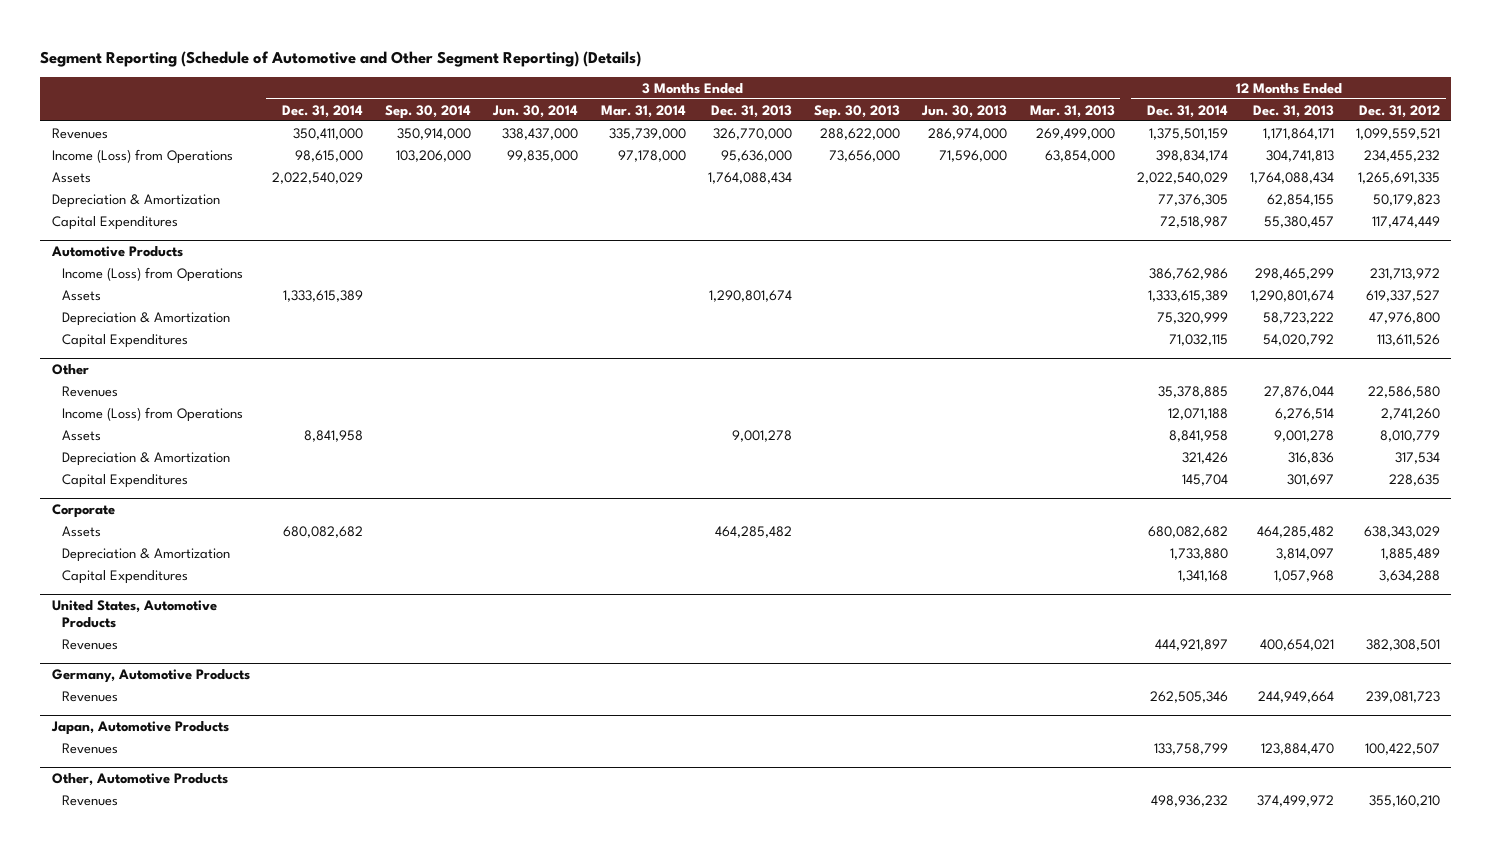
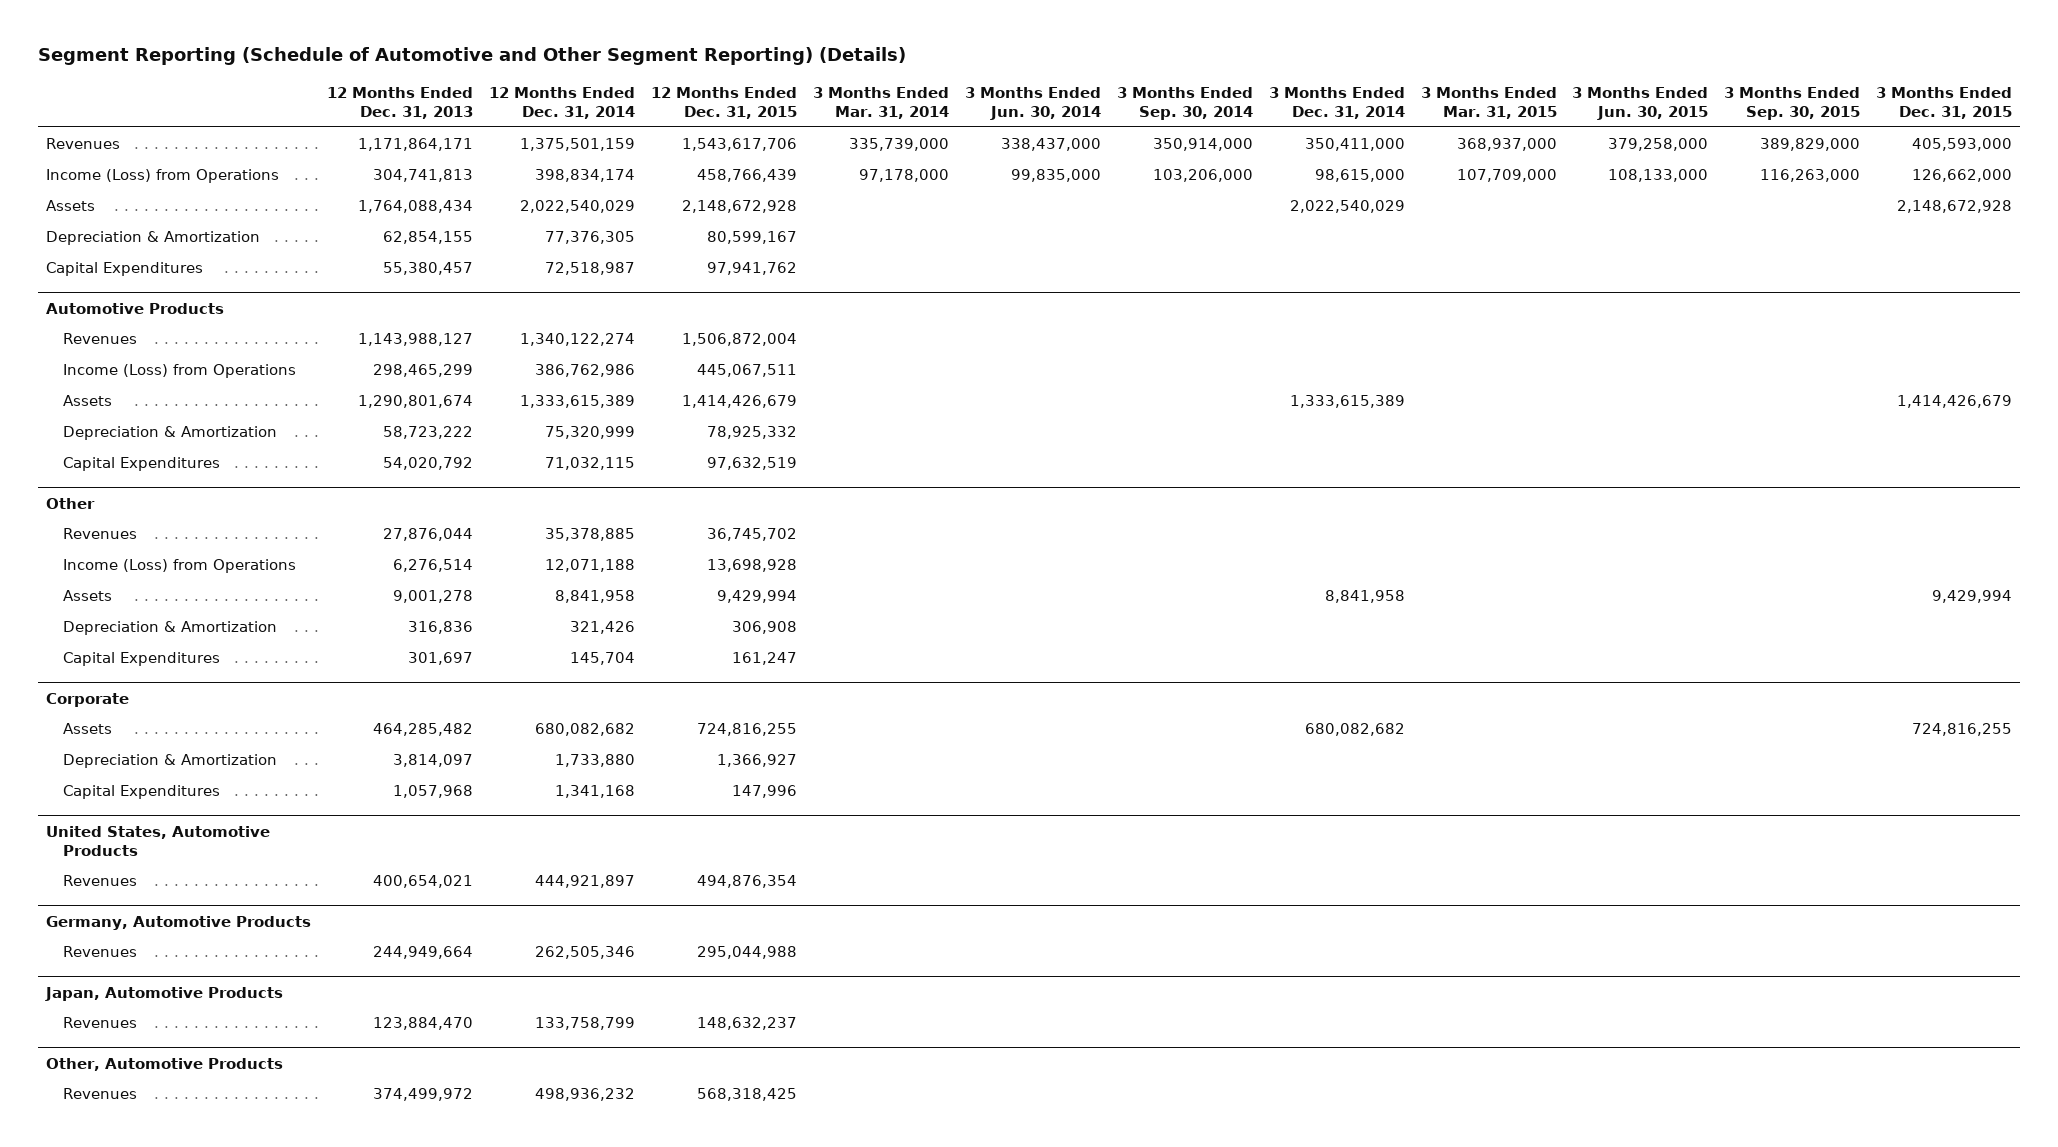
[710,104,792,118] Dec. 31, 2013 -> none
[814,104,901,119] Sep. 30, 2013 -> none
[921,104,1008,118] Jun. 30, 2013 -> none
[1029,104,1115,118] Mar. 31, 2013 -> none
[1359,104,1441,118] Dec. 31, 2012 -> none
none -> [650,86,797,119] 12 Months Ended Dec. 31, 2015
none -> [1420,86,1557,119] 3 Months Ended Mar. 31, 2015
none -> [1572,86,1709,120] 3 Months Ended Jun. 30, 2015
none -> [1724,86,1861,120] 3 Months Ended Sep. 30, 2015
none -> [1876,86,2013,119] 3 Months Ended Dec. 31, 2015
none -> [62,333,137,345] Revenues

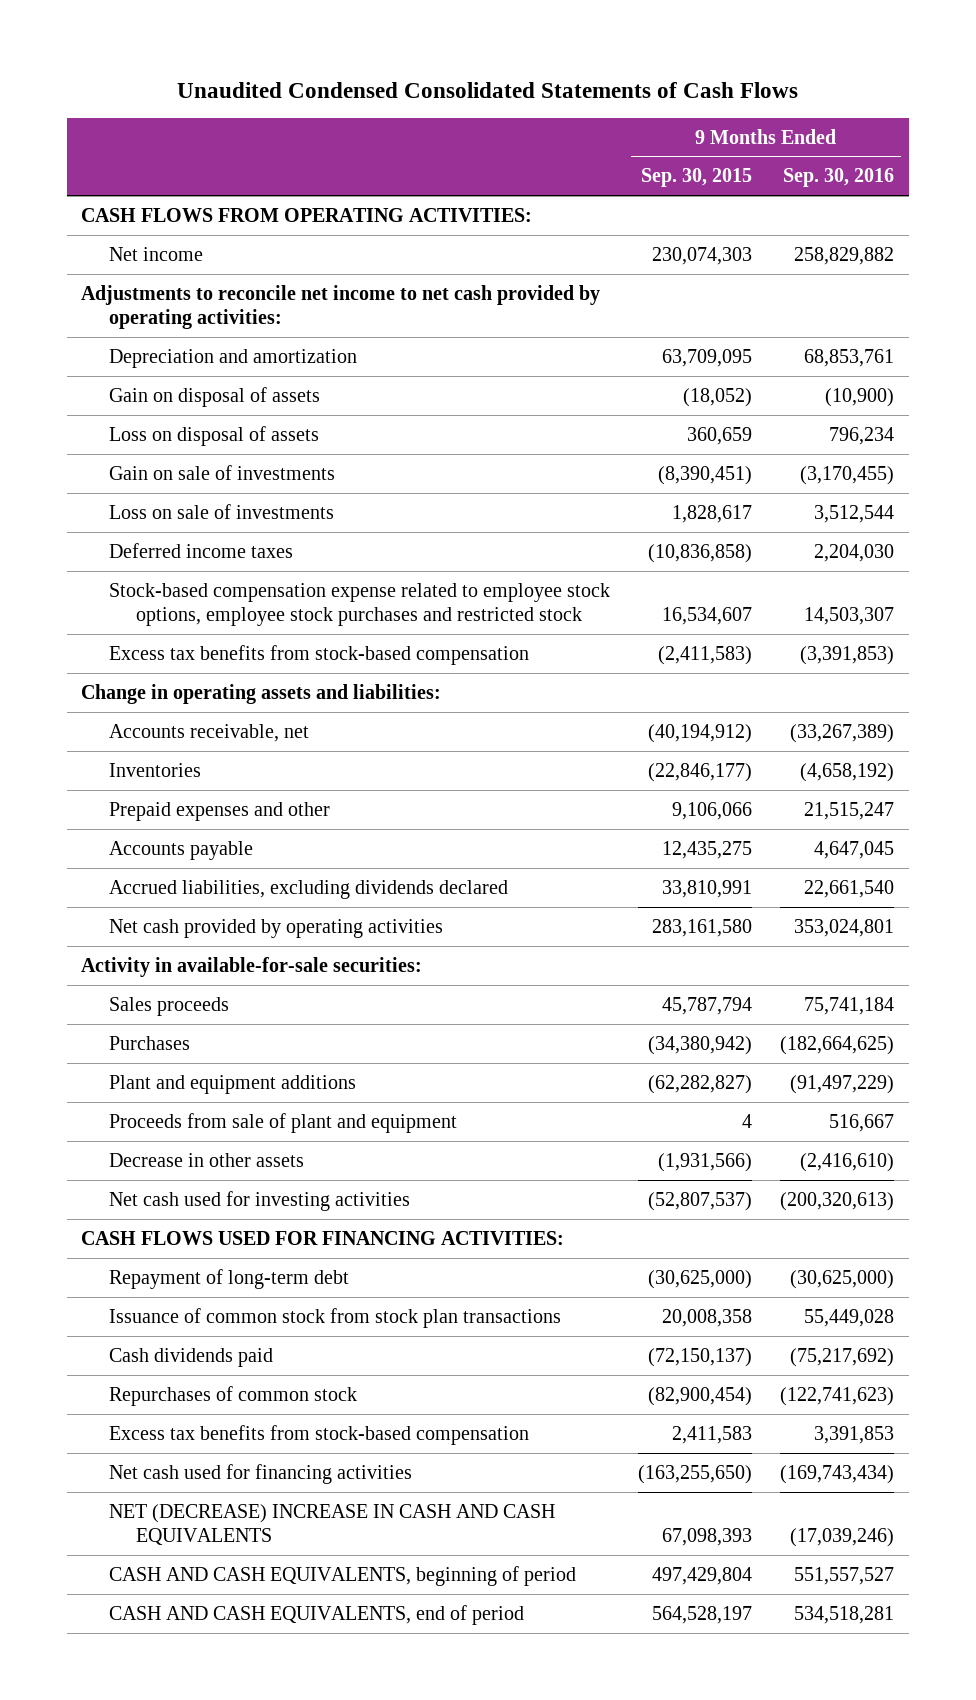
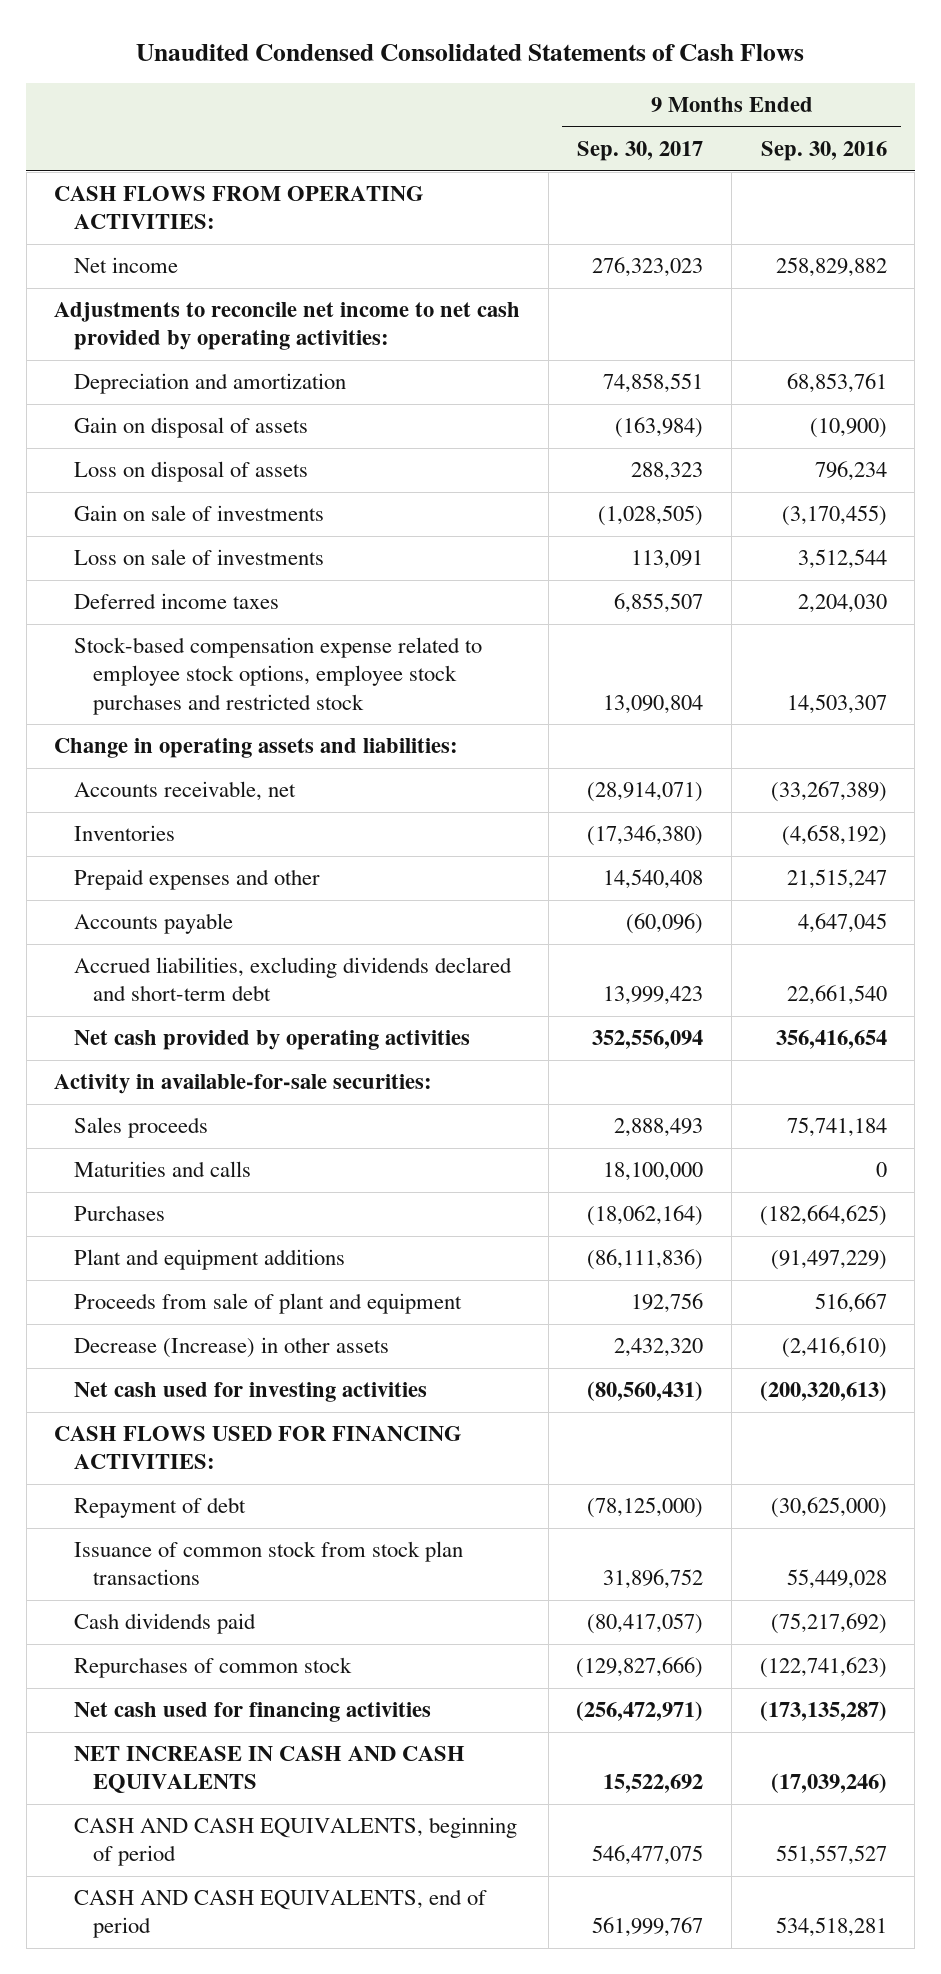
[641,168,753,188] Sep. 30, 2015 -> none
none -> [577,141,704,162] Sep. 30, 2017
[108,644,529,665] Excess tax benefits from stock-based compensation -> none
[108,879,508,899] Accrued liabilities, excluding dividends declared -> [73,957,512,1002] Accrued liabilities, excluding dividends declared and short-term debt
[794,918,895,937] 353,024,801 -> [775,1030,887,1050] 356,416,654
none -> [73,1161,251,1178] Maturities and calls
[108,1152,304,1167] Decrease in other assets -> [73,1337,389,1359] Decrease (Increase) in other assets
[108,1268,349,1289] Repayment of long-term debt -> [73,1497,246,1519] Repayment of debt
[108,1424,529,1445] Excess tax benefits from stock-based compensation -> none
[780,1464,895,1484] (169,743,434) -> [759,1701,887,1722] (173,135,287)
[108,1503,555,1546] NET (DECREASE) INCREASE IN CASH AND CASH EQUIVALENTS -> [73,1746,465,1794] NET INCREASE IN CASH AND CASH EQUIVALENTS

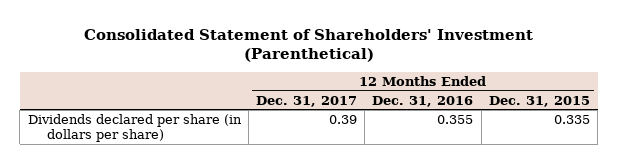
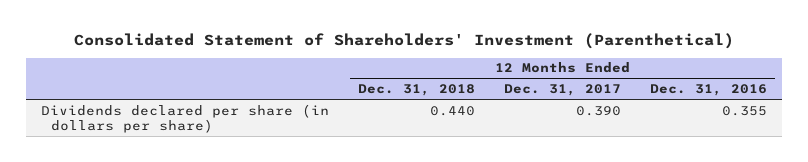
[488,95,590,107] Dec. 31, 2015 -> none
none -> [357,84,475,97] Dec. 31, 2018
[329,114,358,124] 0.39 -> [576,105,622,116] 0.390

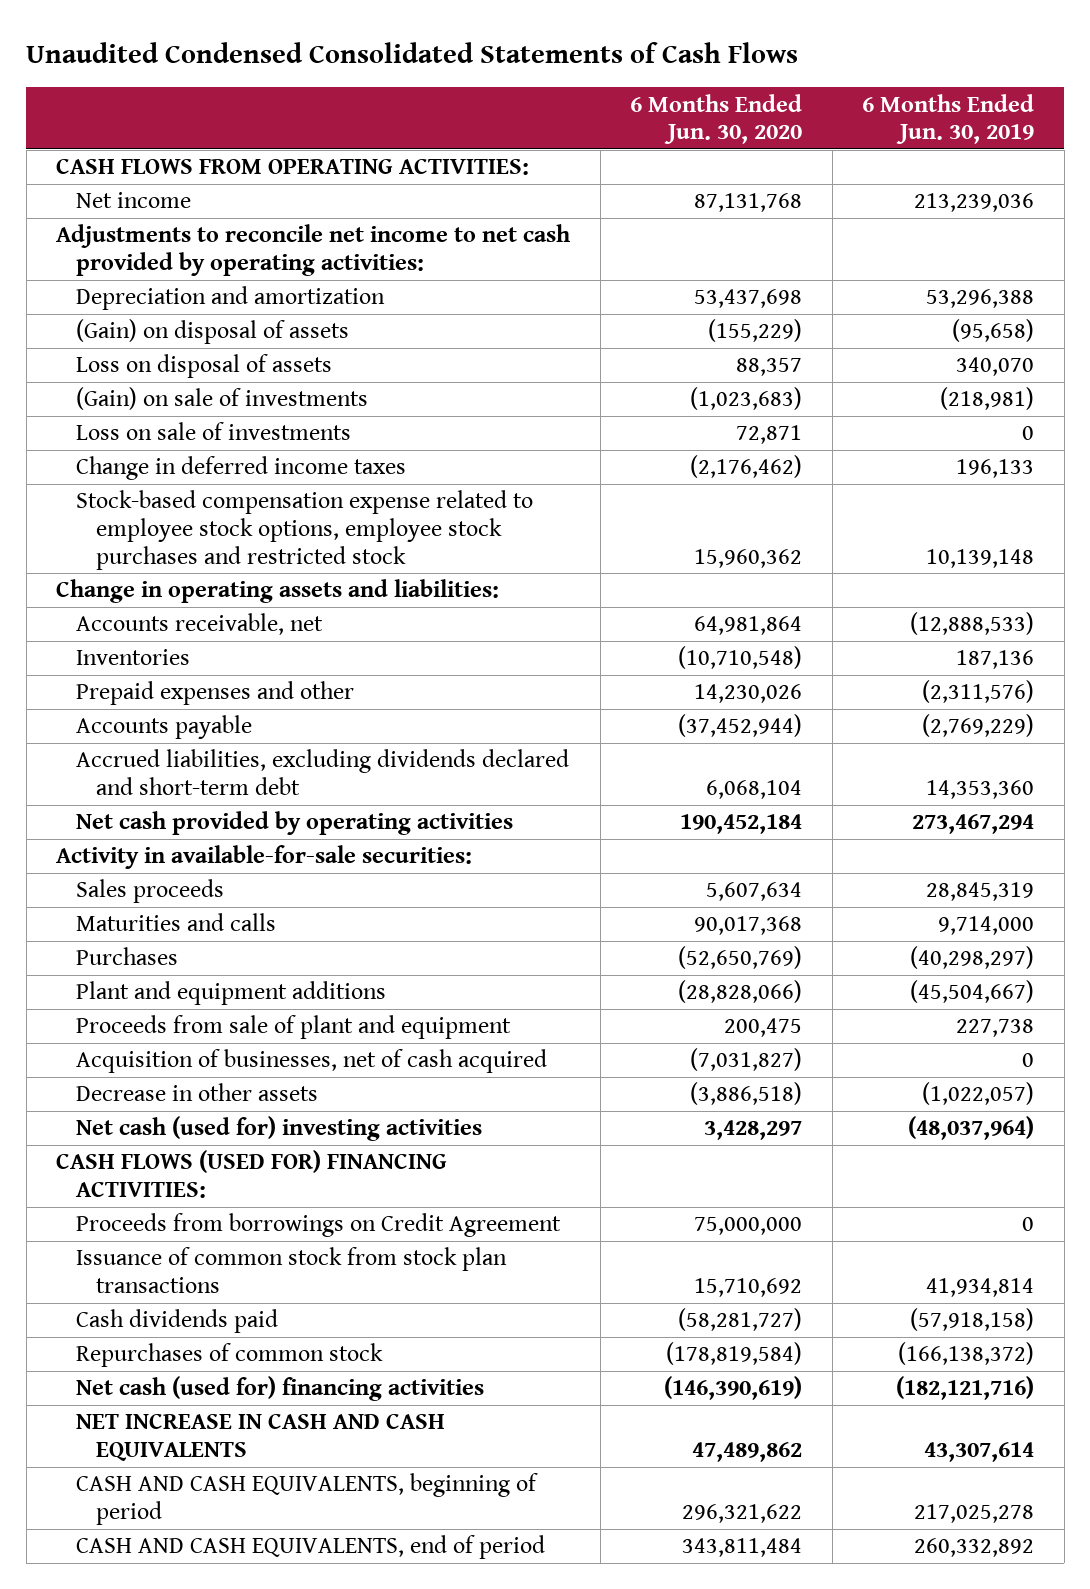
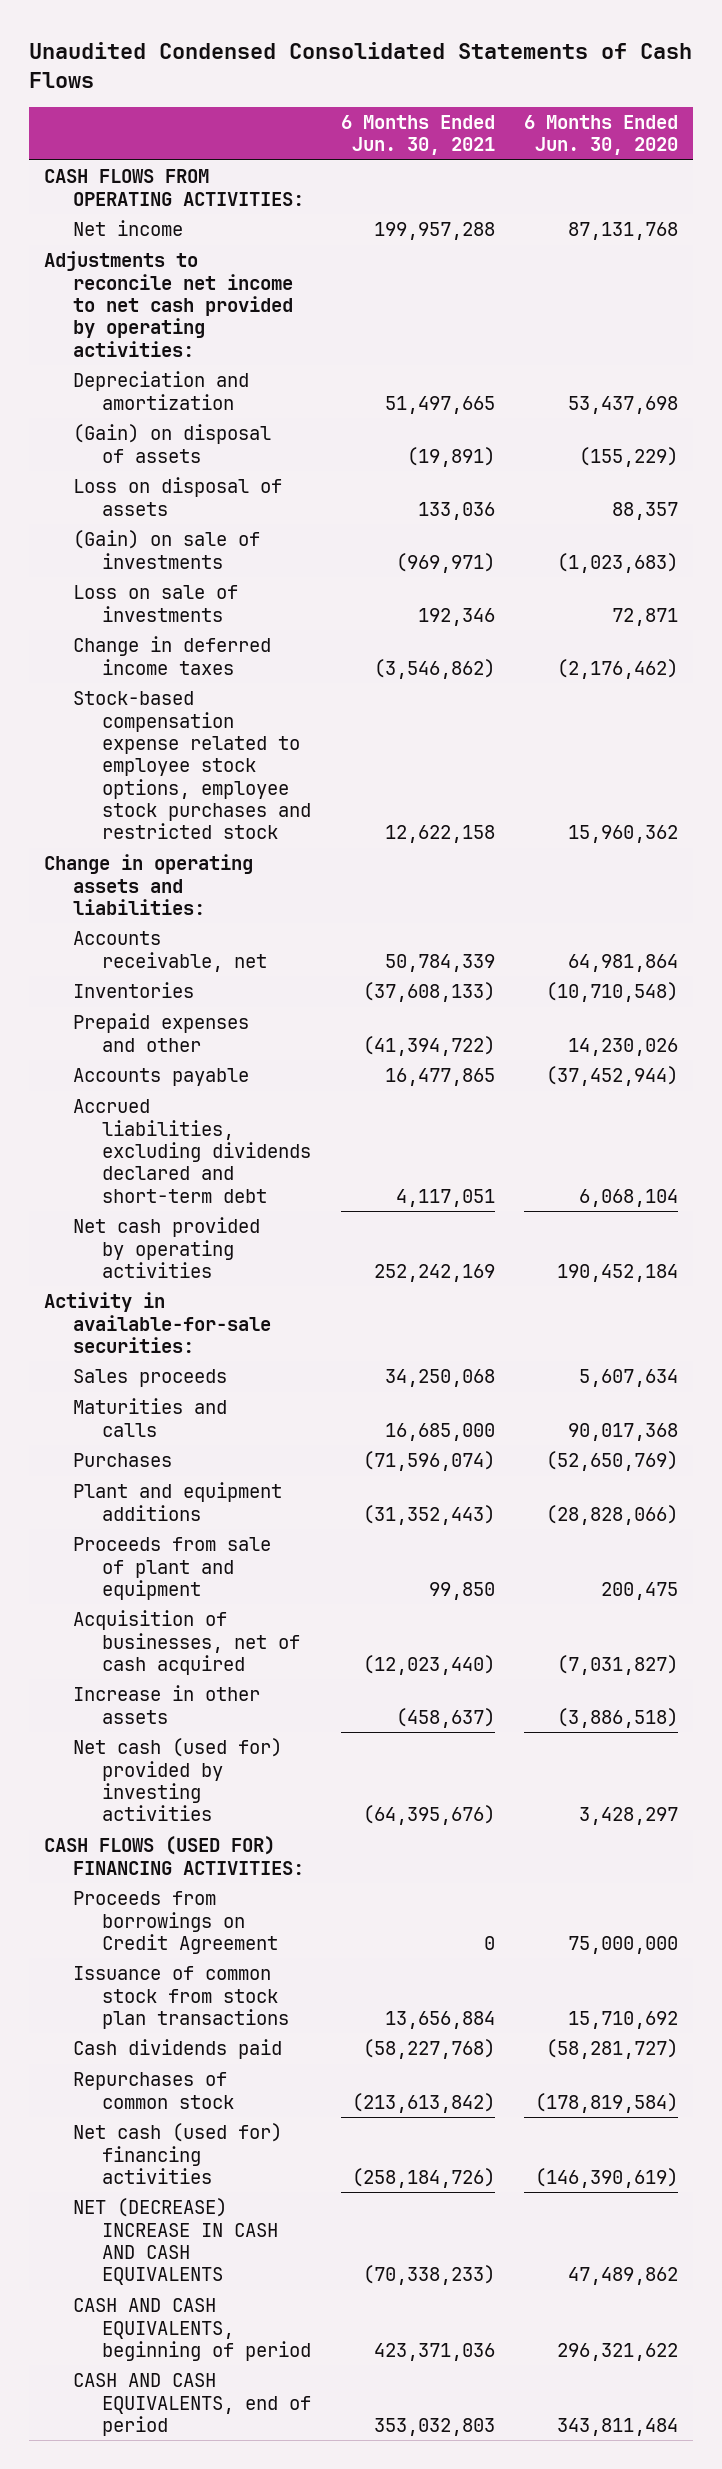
[862,93,1035,145] 6 Months Ended Jun. 30, 2019 -> none
none -> [340,115,495,156] 6 Months Ended Jun. 30, 2021
[76,1083,319,1102] Decrease in other assets -> [73,1685,261,1724] Increase in other assets
[76,1116,483,1142] Net cash (used for) investing activities -> [73,1738,283,1822] Net cash (used for) provided by investing activities
[76,1414,446,1462] NET INCREASE IN CASH AND CASH EQUIVALENTS -> [73,2198,279,2286] NET (DECREASE) INCREASE IN CASH AND CASH EQUIVALENTS

